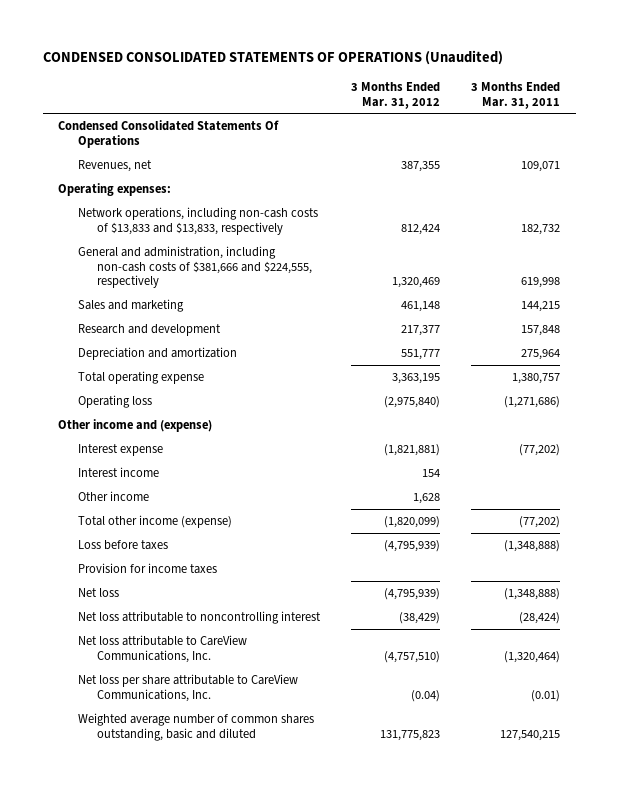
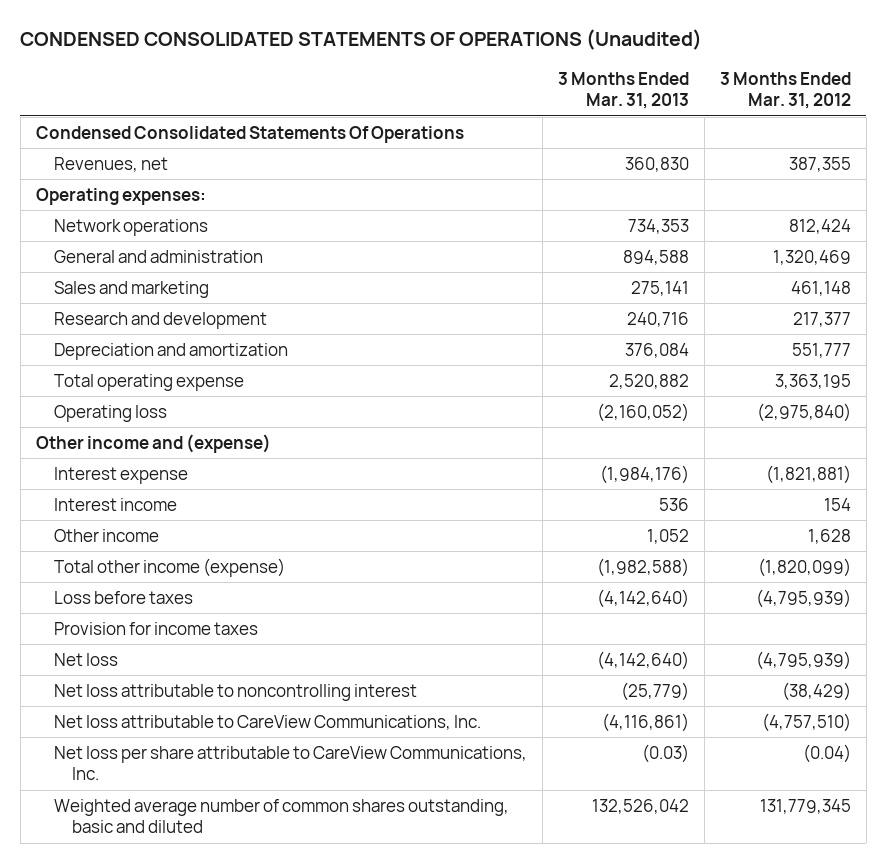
[471,81,561,109] 3 Months Ended Mar. 31, 2011 -> none
none -> [557,71,689,110] 3 Months Ended Mar. 31, 2013
[77,207,318,235] Network operations, including non-cash costs of $13,833 and $13,833, respectively -> [53,218,208,236] Network operations
[77,246,312,289] General and administration, including non-cash costs of $381,666 and $224,555, respectively -> [53,249,263,263] General and administration
[380,729,441,741] 131,775,823 -> [759,798,851,814] 131,779,345

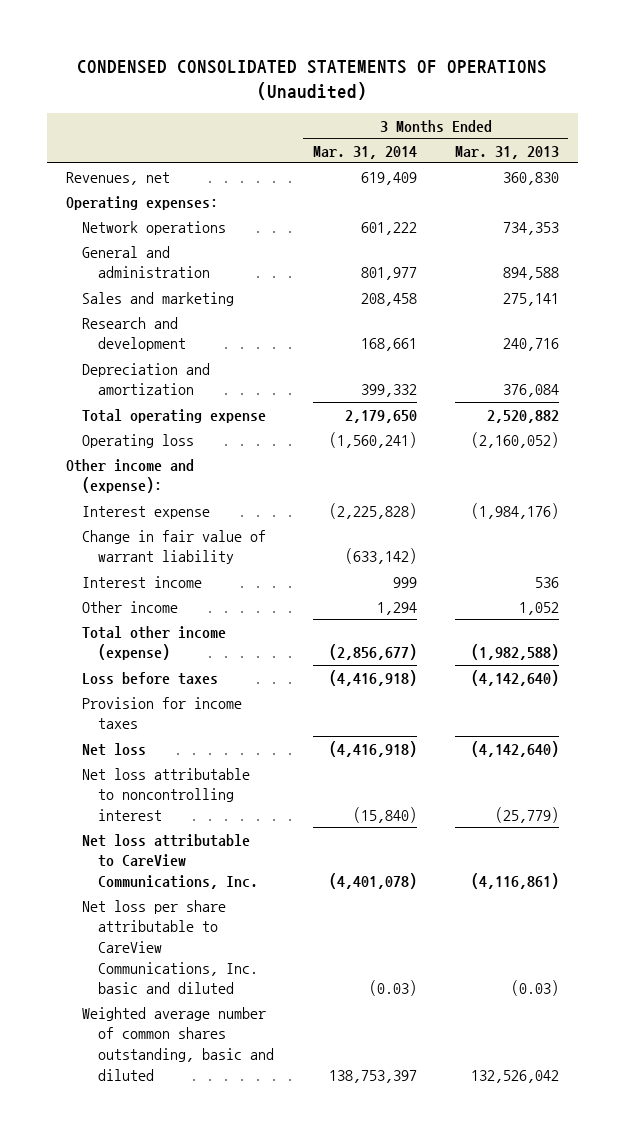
[719,71,851,110] 3 Months Ended Mar. 31, 2012 -> none
none -> [312,145,417,159] Mar. 31, 2014
[35,125,464,143] Condensed Consolidated Statements Of Operations -> none
[35,433,271,453] Other income and (expense) -> [65,458,194,494] Other income and (expense):
none -> [82,529,267,565] Change in fair value of warrant liability
[53,745,527,781] Net loss per share attributable to CareView Communications, Inc. -> [82,899,259,995] Net loss per share attributable to CareView Communications, Inc. basic and diluted

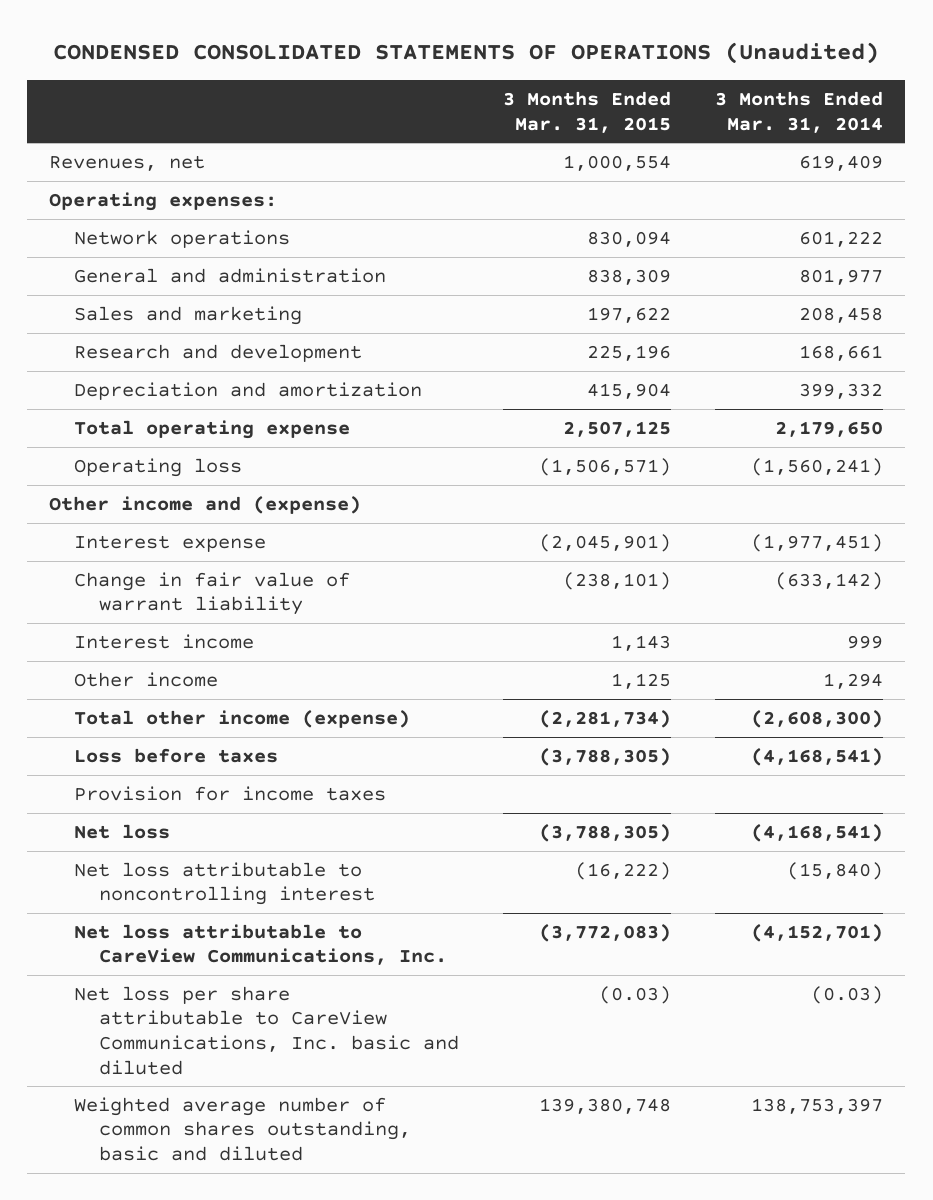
[454,145,559,159] Mar. 31, 2013 -> none
none -> [503,91,672,133] 3 Months Ended Mar. 31, 2015
[65,458,194,494] Other income and (expense): -> [49,495,362,514] Other income and (expense)
[328,502,417,519] (2,225,828) -> [751,533,884,552] (1,977,451)
[328,644,417,661] (2,856,677) -> [751,709,884,728] (2,608,300)
[328,669,417,686] (4,416,918) -> [751,747,884,766] (4,168,541)
[328,740,417,757] (4,416,918) -> [751,823,884,842] (4,168,541)
[328,872,417,889] (4,401,078) -> [751,923,884,942] (4,152,701)

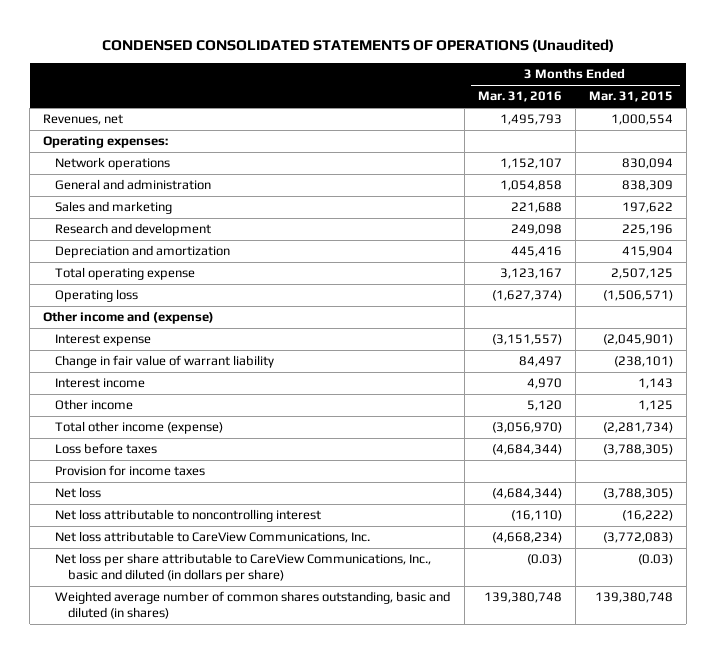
[715,91,884,133] 3 Months Ended Mar. 31, 2014 -> none
none -> [477,91,562,103] Mar. 31, 2016
[74,985,460,1075] Net loss per share attributable to CareView Communications, Inc. basic and diluted -> [55,553,432,582] Net loss per share attributable to CareView Communications, Inc., basic and diluted (in dollars per share)
[74,1096,412,1162] Weighted average number of common shares outstanding, basic and diluted -> [55,591,451,619] Weighted average number of common shares outstanding, basic and diluted (in shares)

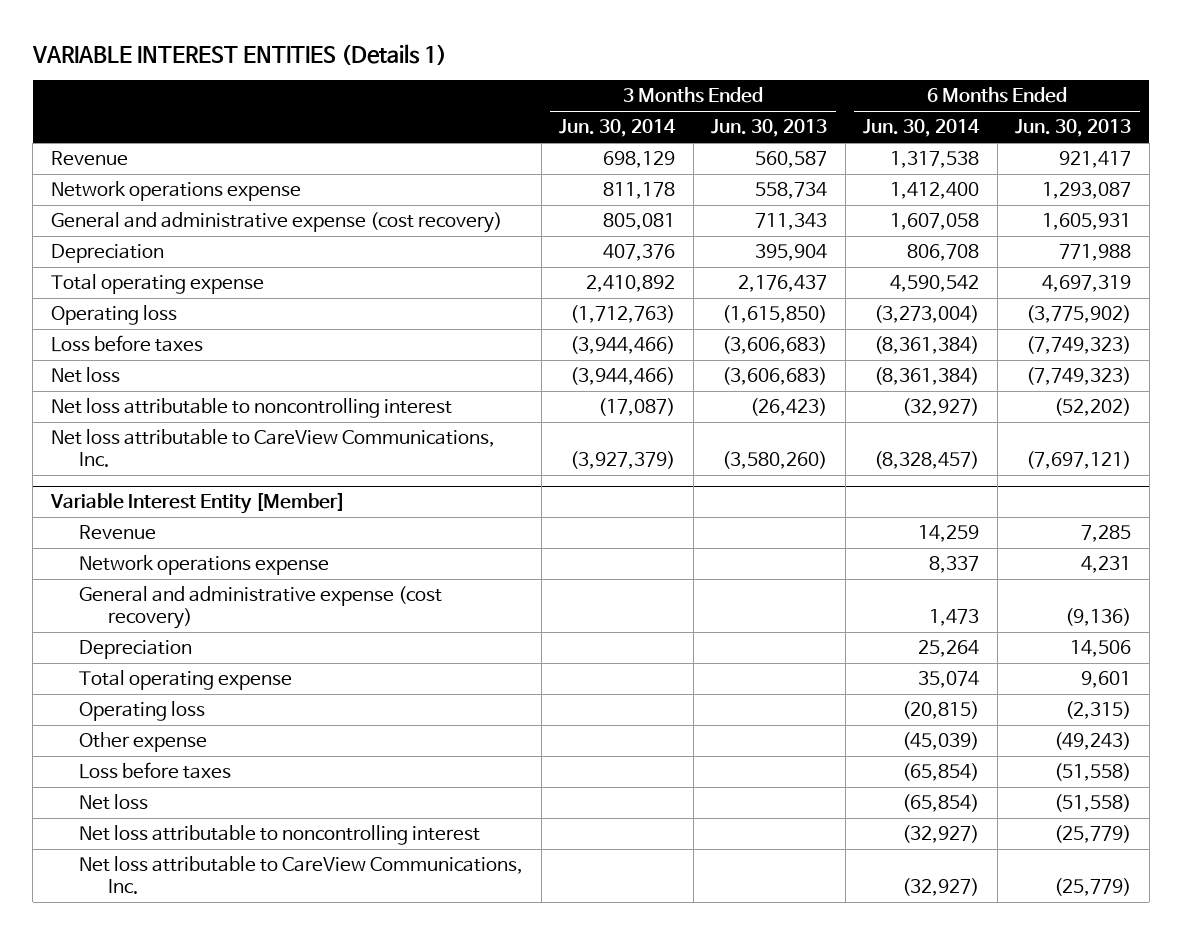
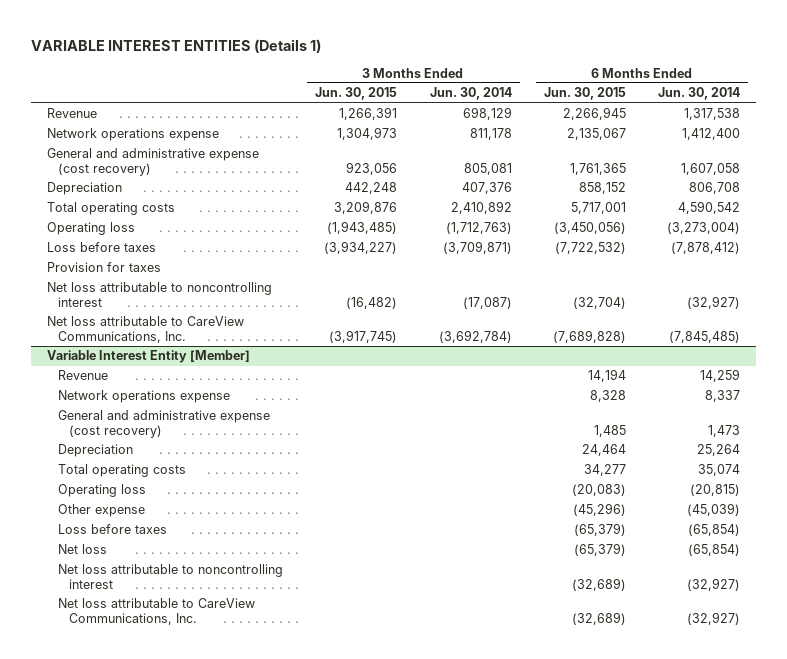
[711,119,828,138] Jun. 30, 2013 -> none
[1015,119,1132,138] Jun. 30, 2013 -> none
none -> [315,87,398,101] Jun. 30, 2015
none -> [543,87,626,101] Jun. 30, 2015
[50,274,264,295] Total operating expense -> [47,202,176,216] Total operating costs
[50,367,120,384] Net loss -> none
[570,336,676,355] (3,944,466) -> [442,241,512,255] (3,709,871)
[874,336,980,355] (8,361,384) -> [670,242,740,255] (7,878,412)
none -> [47,262,162,273] Provision for taxes
[570,451,676,470] (3,927,379) -> [438,330,512,344] (3,692,784)
[874,451,980,470] (8,328,457) -> [668,331,740,344] (7,845,485)
[79,670,293,691] Total operating expense -> [58,464,187,478] Total operating costs

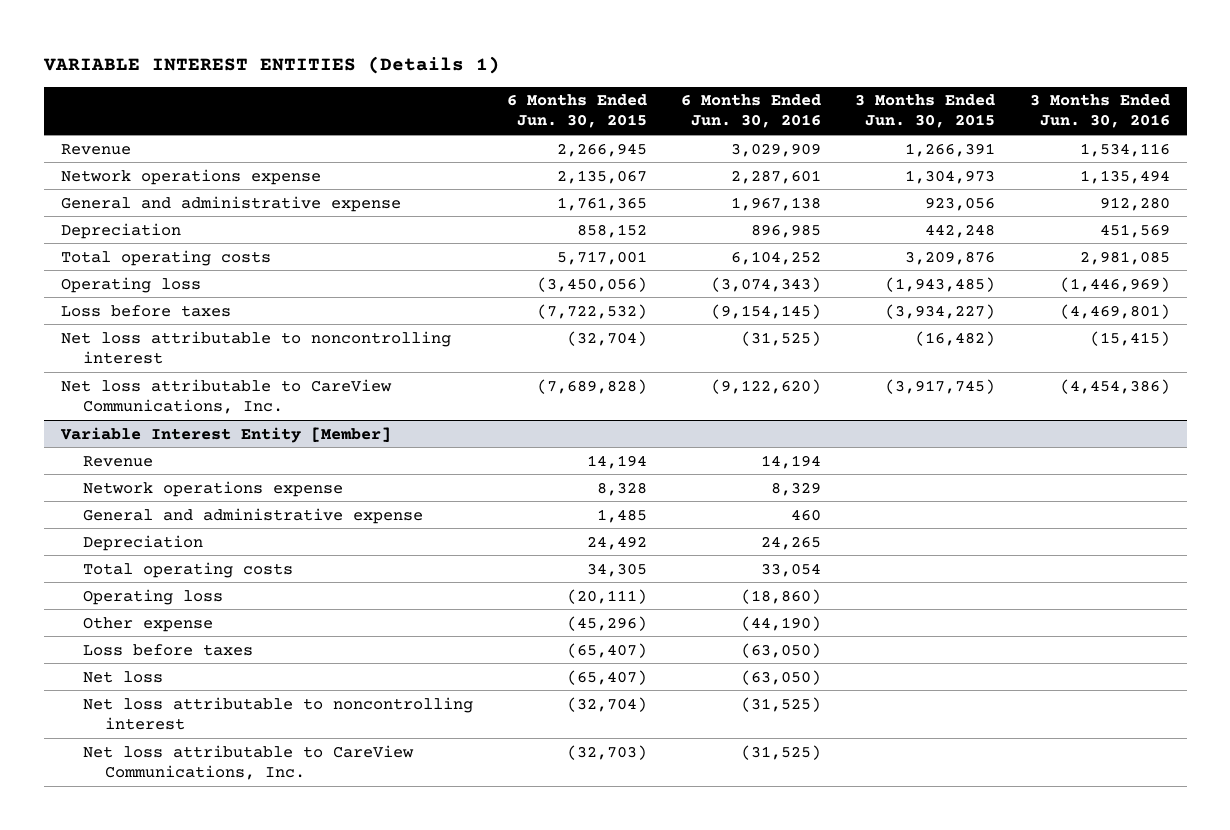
[429,87,512,101] Jun. 30, 2014 -> none
[657,87,740,101] Jun. 30, 2014 -> none
none -> [681,94,822,129] 6 Months Ended Jun. 30, 2016
none -> [1029,94,1170,129] 3 Months Ended Jun. 30, 2016
[47,148,260,177] General and administrative expense (cost recovery) -> [60,195,401,212] General and administrative expense
[47,262,162,273] Provision for taxes -> none
[58,410,271,439] General and administrative expense (cost recovery) -> [83,507,424,524] General and administrative expense
[581,444,626,457] 24,464 -> [587,535,648,550] 24,492
[583,464,626,477] 34,277 -> [587,562,648,577] 34,305
[571,484,626,497] (20,083) -> [567,588,648,604] (20,111)
[573,523,626,537] (65,379) -> [567,642,648,658] (65,407)
[573,543,626,557] (65,379) -> [567,669,648,685] (65,407)
[571,578,626,592] (32,689) -> [567,696,648,712] (32,704)
[571,612,626,626] (32,689) -> [567,744,648,760] (32,703)

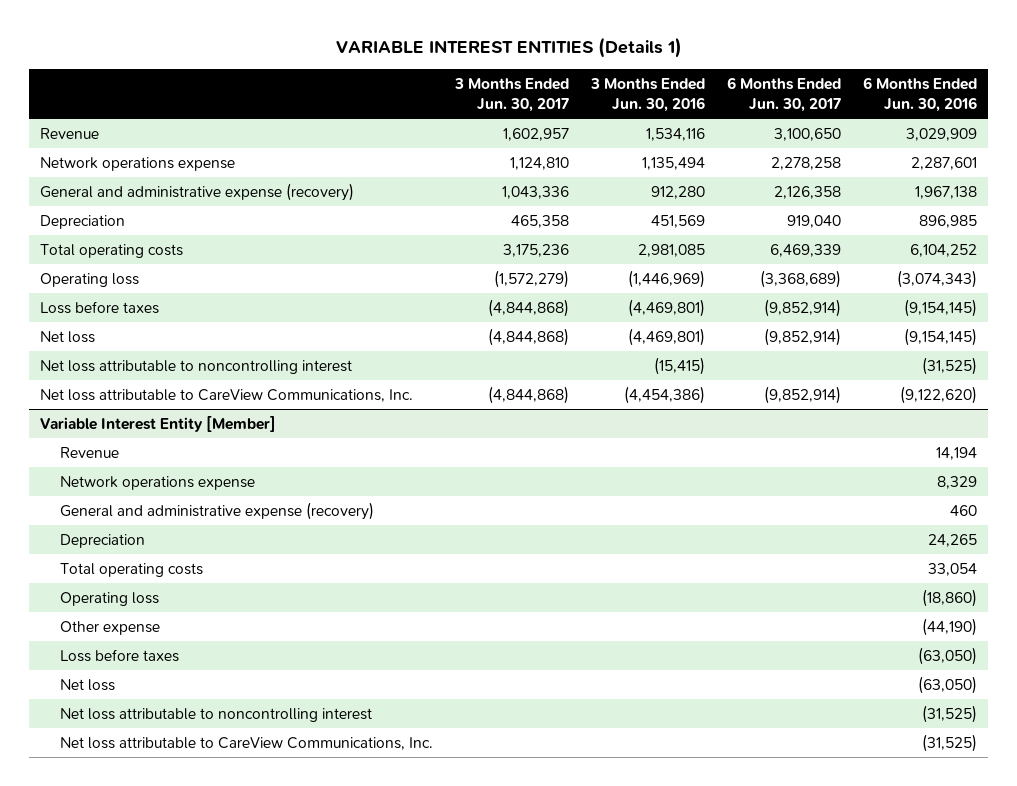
[507,94,648,129] 6 Months Ended Jun. 30, 2015 -> none
[855,94,996,129] 3 Months Ended Jun. 30, 2015 -> none
none -> [454,77,570,113] 3 Months Ended Jun. 30, 2017
none -> [727,76,842,113] 6 Months Ended Jun. 30, 2017
[60,195,401,212] General and administrative expense -> [40,182,355,201] General and administrative expense (recovery)
none -> [40,330,96,343] Net loss
[83,507,424,524] General and administrative expense -> [60,501,375,520] General and administrative expense (recovery)

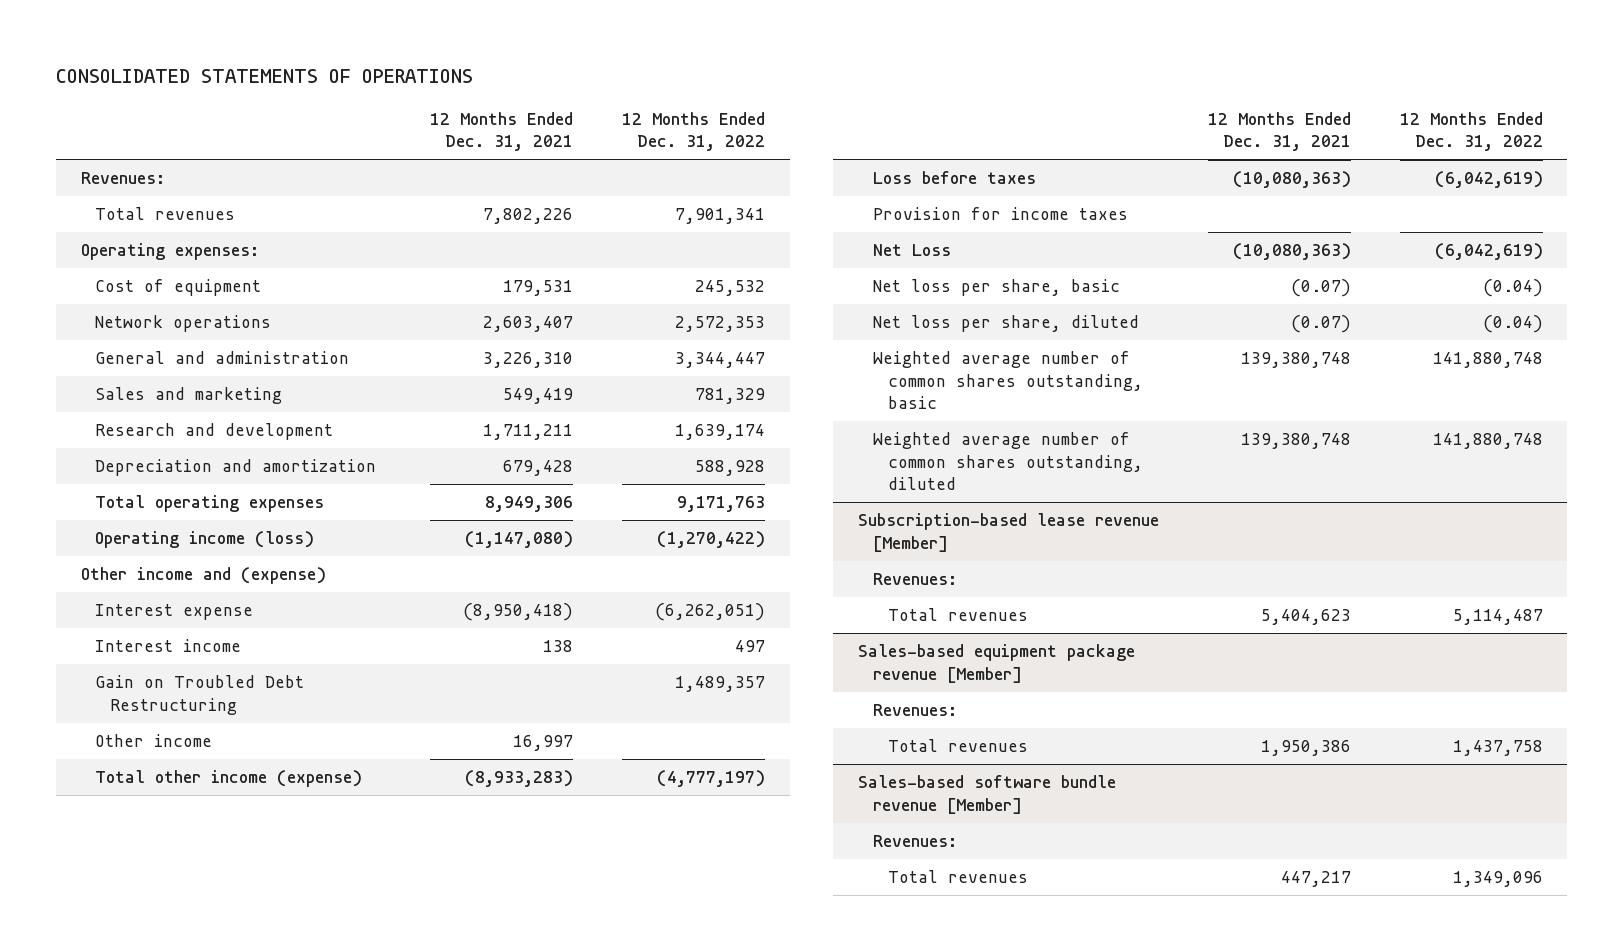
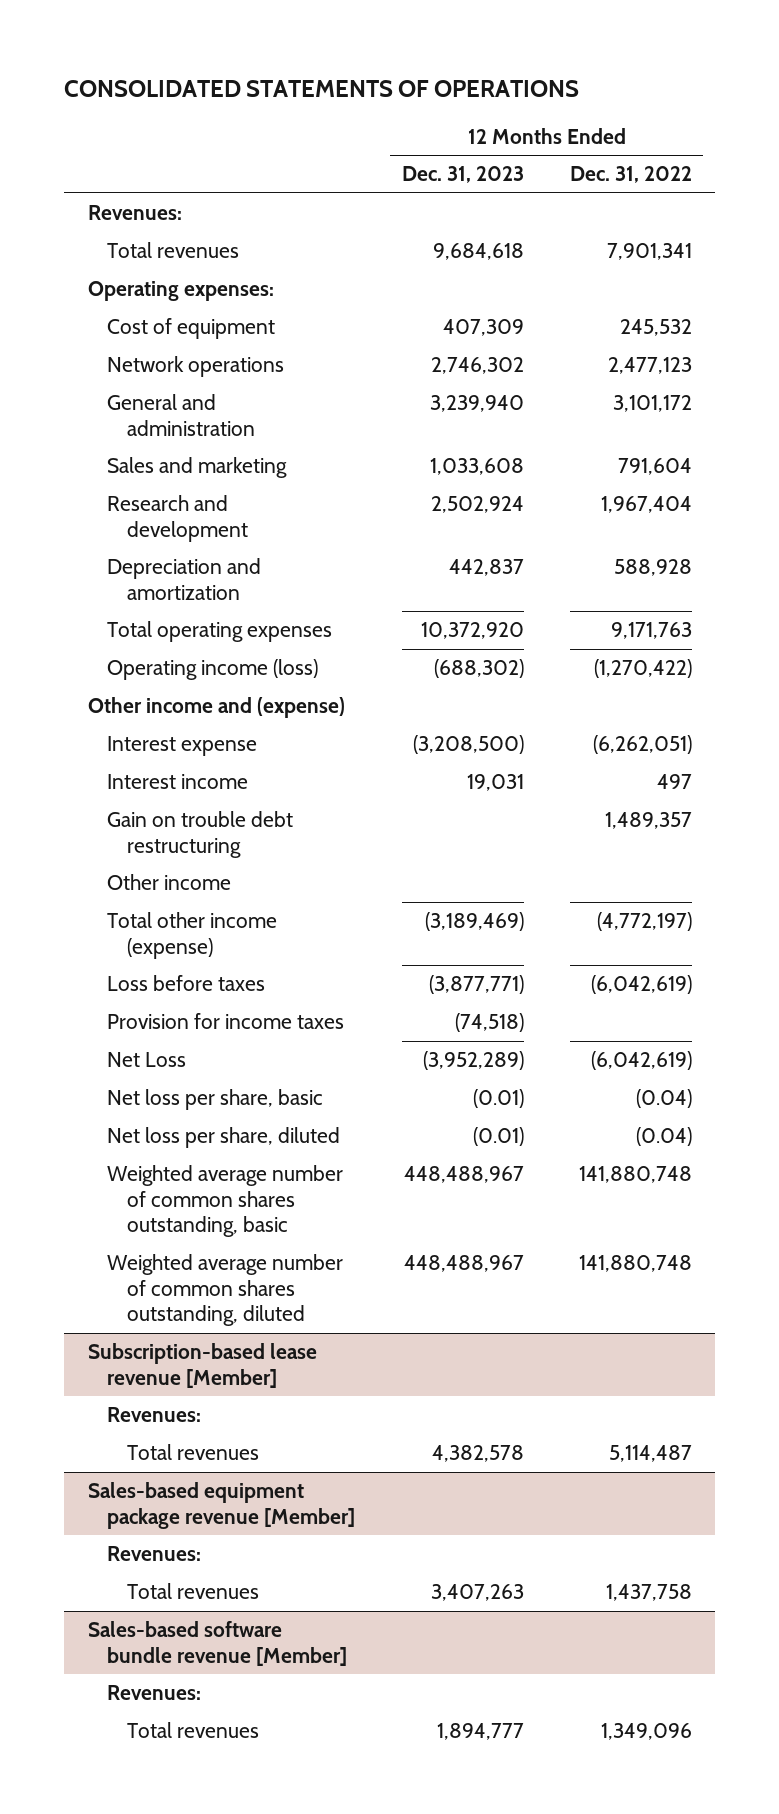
[430,111,574,152] 12 Months Ended Dec. 31, 2021 -> none
none -> [401,166,524,184] Dec. 31, 2023
[675,316,766,333] 2,572,353 -> [607,357,692,375] 2,477,123
[675,352,766,369] 3,344,447 -> [612,395,692,413] 3,101,172
[695,388,766,405] 781,329 -> [617,458,692,476] 791,604
[675,424,766,441] 1,639,174 -> [600,496,692,514] 1,967,404
[95,675,305,715] Gain on Troubled Debt Restructuring -> [107,811,294,858] Gain on trouble debt restructuring
[657,770,766,788] (4,777,197) -> [596,912,692,932] (4,772,197)

